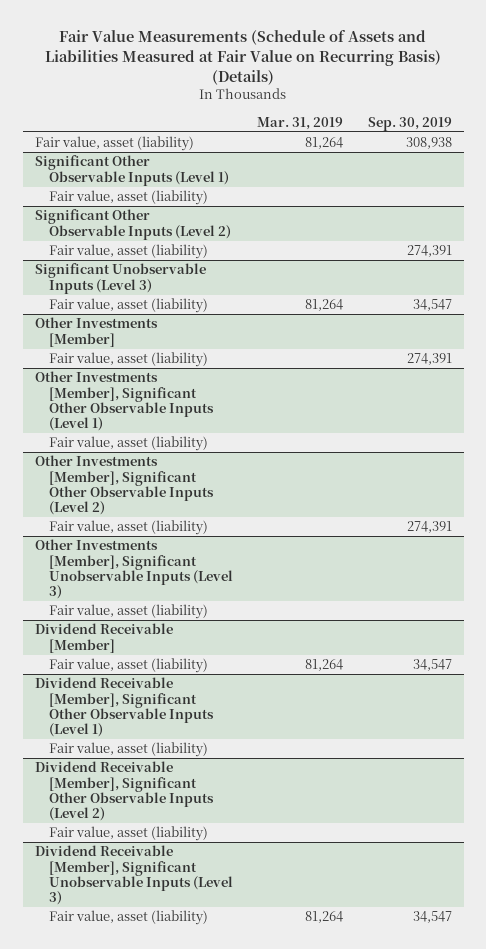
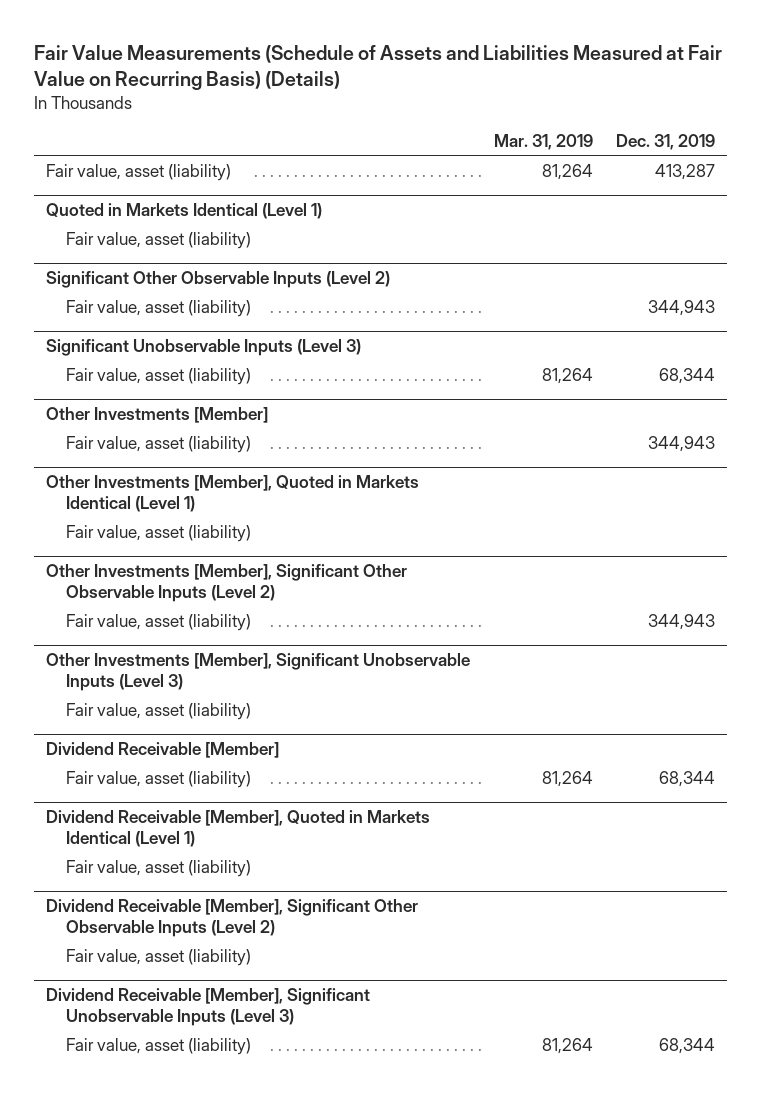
[367,116,452,131] Sep. 30, 2019 -> none
none -> [616,133,716,150] Dec. 31, 2019
[34,155,229,186] Significant Other Observable Inputs (Level 1) -> [46,203,323,220] Quoted in Markets Identical (Level 1)
[34,371,214,432] Other Investments [Member], Significant Other Observable Inputs (Level 1) -> none
[48,436,208,452] Fair value, asset (liability) -> none
none -> [46,475,420,512] Other Investments [Member], Quoted in Markets Identical (Level 1)
none -> [66,524,252,542] Fair value, asset (liability)
[34,677,214,738] Dividend Receivable [Member], Significant Other Observable Inputs (Level 1) -> none
[48,742,208,758] Fair value, asset (liability) -> none
none -> [46,810,431,847] Dividend Receivable [Member], Quoted in Markets Identical (Level 1)
none -> [66,859,252,877] Fair value, asset (liability)

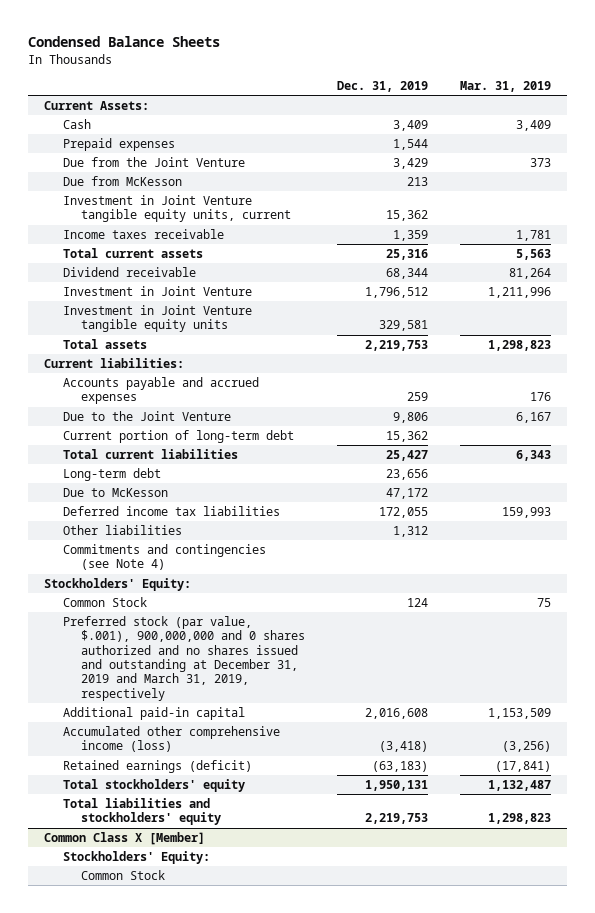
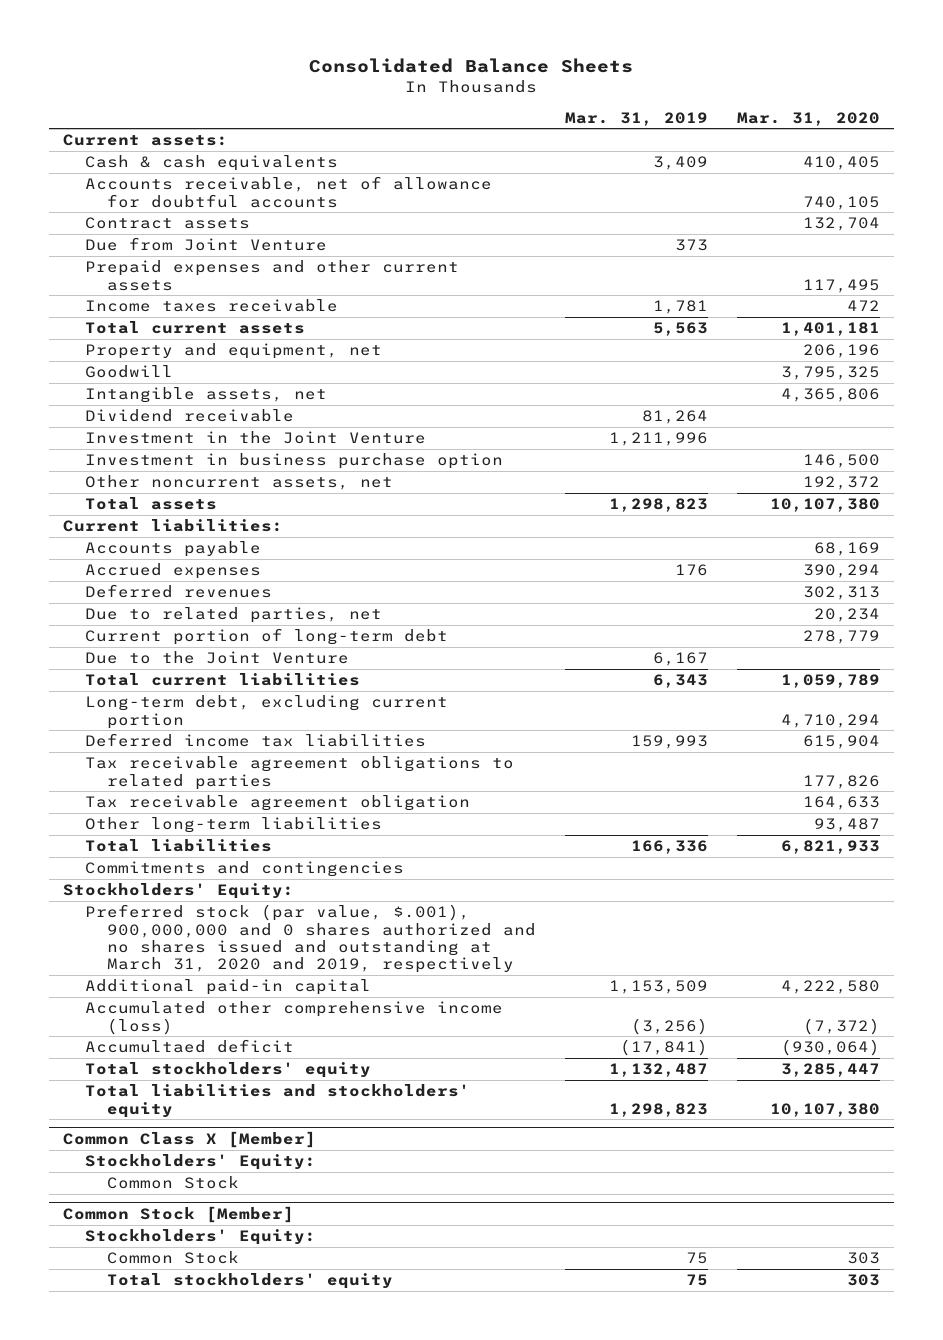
[28,36,221,48] Condensed Balance Sheets -> [309,57,634,73] Consolidated Balance Sheets
[336,81,428,93] Dec. 31, 2019 -> none
none -> [736,111,880,126] Mar. 31, 2020
[62,138,175,152] Prepaid expenses -> none
[62,176,182,187] Due from McKesson -> none
[62,195,292,223] Investment in Joint Venture tangible equity units, current -> none
[44,101,150,111] Current Assets: -> [62,134,228,147] Current assets:
[62,119,91,130] Cash -> [85,155,339,172] Cash & cash equivalents
none -> [85,176,493,208] Accounts receivable, net of allowance for doubtful accounts
none -> [85,217,251,230] Contract assets
[62,157,245,168] Due from the Joint Venture -> [85,237,328,252] Due from Joint Venture
none -> [85,260,460,291] Prepaid expenses and other current assets
none -> [85,343,383,360] Property and equipment, net
none -> [85,365,174,379] Goodwill
none -> [85,387,328,404] Intangible assets, net
[62,286,252,297] Investment in Joint Venture -> [85,431,427,445] Investment in the Joint Venture
[62,305,252,333] Investment in Joint Venture tangible equity units -> [85,453,504,470] Investment in business purchase option
none -> [85,475,394,491] Other noncurrent assets, net
none -> [85,541,262,558] Accounts payable
[62,377,259,405] Accounts payable and accrued expenses -> [85,563,262,580] Accrued expenses
none -> [85,584,273,599] Deferred revenues
none -> [85,607,383,624] Due to related parties, net
[62,411,231,422] Due to the Joint Venture -> [85,651,350,665] Due to the Joint Venture
[62,488,168,498] Due to McKesson -> none
[62,468,161,482] Long-term debt -> [85,695,449,729] Long-term debt, excluding current portion
none -> [85,756,515,790] Tax receivable agreement obligations to related parties
none -> [85,795,471,812] Tax receivable agreement obligation
[62,525,182,536] Other liabilities -> [85,817,383,834] Other long-term liabilities
none -> [85,839,273,853] Total liabilities
[62,544,266,571] Commitments and contingencies (see Note 4) -> [85,861,405,878] Commitments and contingencies
[62,597,147,608] Common Stock -> none
[62,616,306,701] Preferred stock (par value, $.001), 900,000,000 and 0 shares authorized and no shares issued and outstanding at December 31, 2019 and March 31, 2019, respectively -> [85,904,537,974] Preferred stock (par value, $.001), 900,000,000 and 0 shares authorized and no shares issued and outstanding at March 31, 2020 and 2019, respectively
[62,760,252,774] Retained earnings (deficit) -> [85,1039,295,1054] Accumultaed deficit
none -> [62,1205,294,1223] Common Stock [Member]
none -> [85,1229,317,1246] Stockholders' Equity:
none -> [107,1251,240,1265] Common Stock
none -> [107,1273,394,1290] Total stockholders' equity

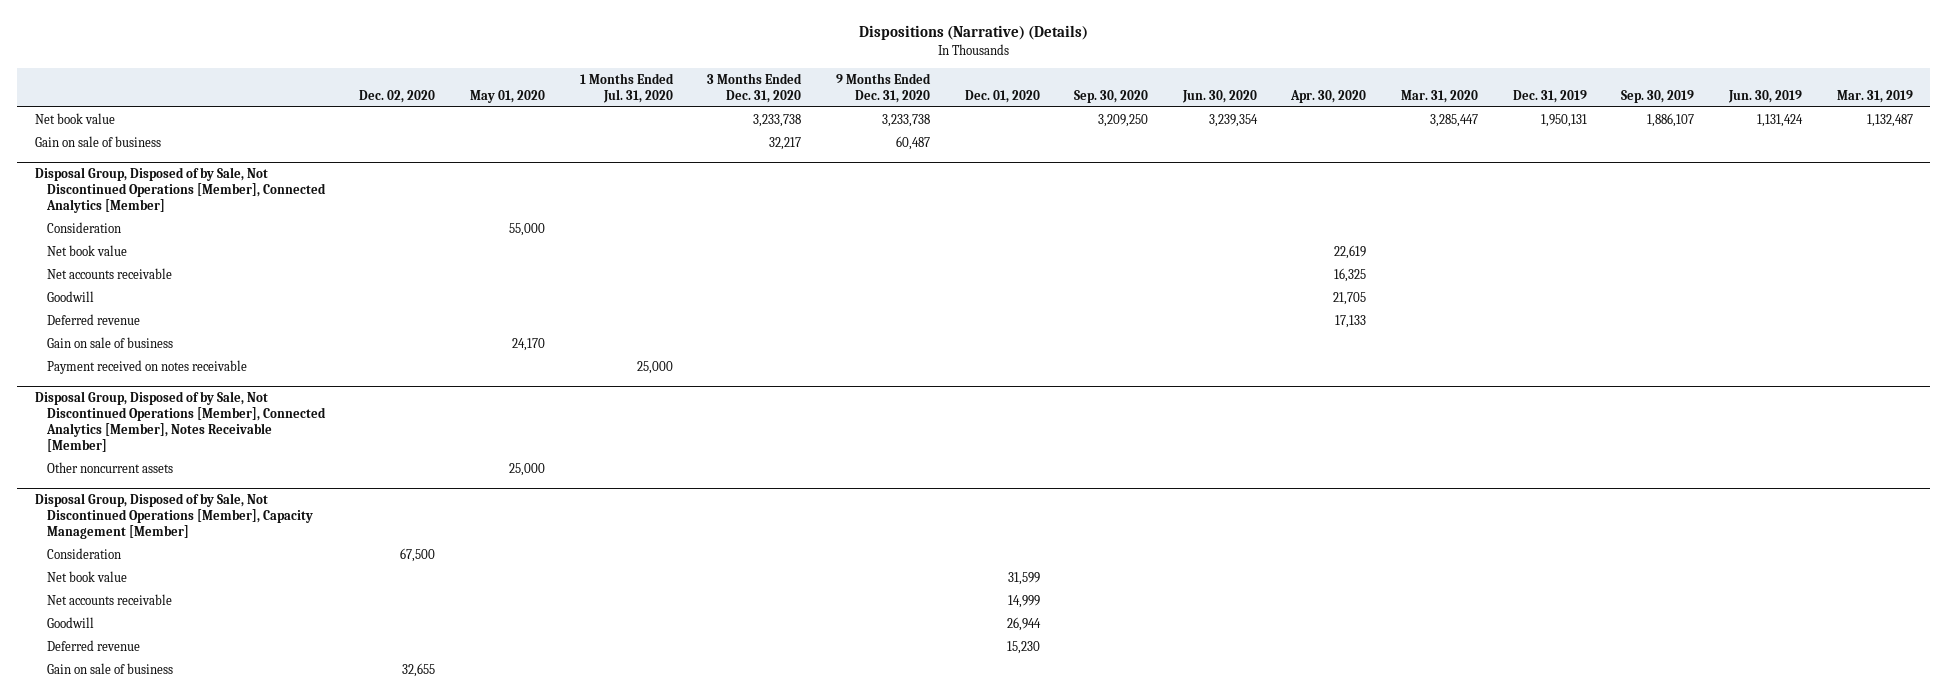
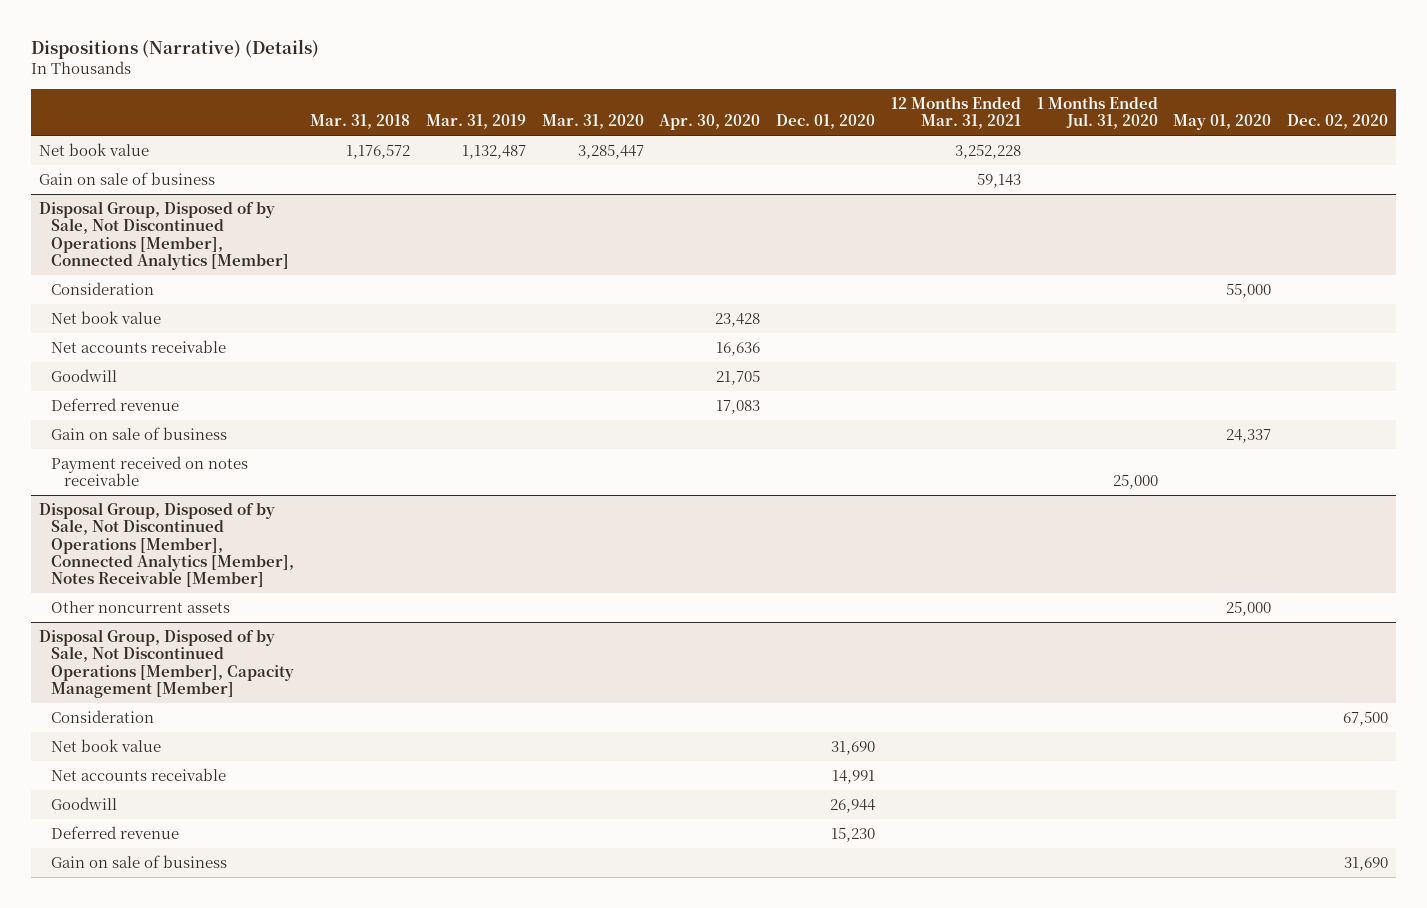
[707,72,803,103] 3 Months Ended Dec. 31, 2020 -> none
[835,72,931,103] 9 Months Ended Dec. 31, 2020 -> none
[1074,89,1149,103] Sep. 30, 2020 -> none
[1181,89,1257,103] Jun. 30, 2020 -> none
[1512,89,1587,103] Dec. 31, 2019 -> none
[1621,89,1695,103] Sep. 30, 2019 -> none
[1728,89,1803,103] Jun. 30, 2019 -> none
none -> [310,114,411,130] Mar. 31, 2018
none -> [890,96,1021,130] 12 Months Ended Mar. 31, 2021
[1334,244,1367,259] 22,619 -> [715,312,761,327] 23,428
[1334,267,1367,282] 16,325 -> [716,341,761,356] 16,636
[1335,314,1367,328] 17,133 -> [716,399,761,414] 17,083
[511,337,545,351] 24,170 -> [1226,428,1272,443] 24,337
[1007,571,1040,585] 31,599 -> [831,740,876,755] 31,690
[1007,594,1040,608] 14,999 -> [832,769,876,784] 14,991
[402,662,436,677] 32,655 -> [1344,856,1389,871] 31,690

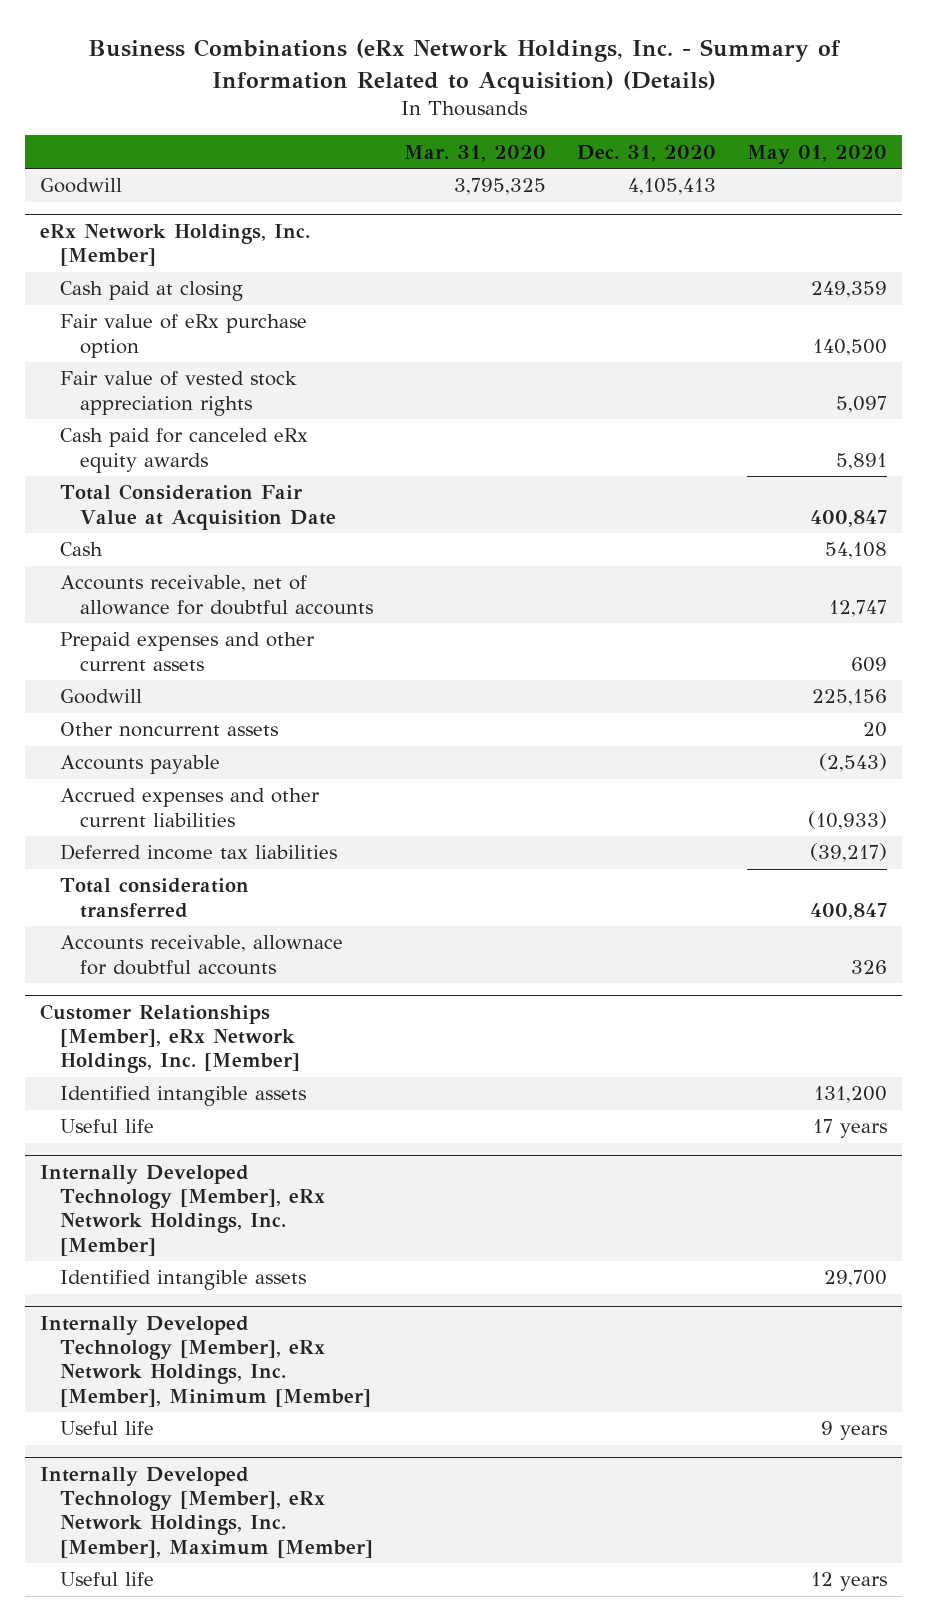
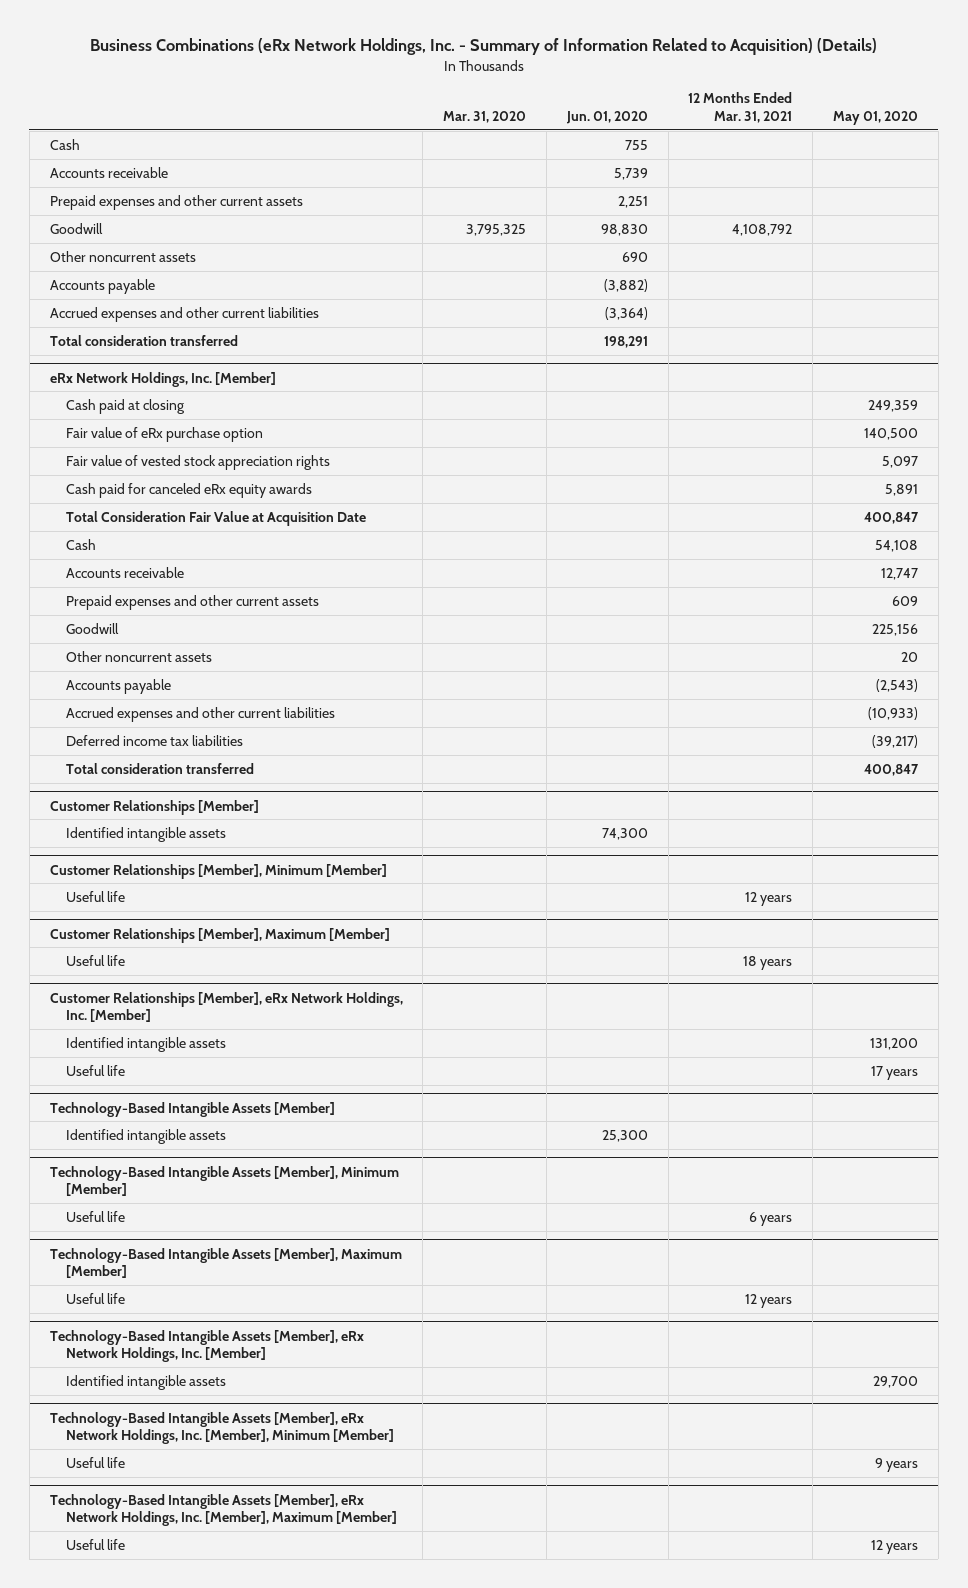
[577,144,717,162] Dec. 31, 2020 -> none
none -> [565,110,648,124] Jun. 01, 2020
none -> [688,92,793,123] 12 Months Ended Mar. 31, 2021
none -> [49,138,80,150] Cash
none -> [49,166,168,178] Accounts receivable
none -> [49,194,303,210] Prepaid expenses and other current assets
none -> [49,250,196,262] Other noncurrent assets
none -> [49,278,155,294] Accounts payable
none -> [49,306,319,322] Accrued expenses and other current liabilities
none -> [49,334,238,346] Total consideration transferred
[60,575,374,615] Accounts receivable, net of allowance for doubtful accounts -> [65,566,184,578] Accounts receivable
[60,935,344,975] Accounts receivable, allownace for doubtful accounts -> none
none -> [49,799,259,815] Customer Relationships [Member]
none -> [65,826,226,842] Identified intangible assets
none -> [49,863,387,879] Customer Relationships [Member], Minimum [Member]
none -> [65,890,125,902] Useful life
none -> [49,927,390,943] Customer Relationships [Member], Maximum [Member]
none -> [65,954,125,966] Useful life
none -> [49,1101,335,1117] Technology-Based Intangible Assets [Member]
none -> [65,1128,226,1144] Identified intangible assets
none -> [49,1165,399,1197] Technology-Based Intangible Assets [Member], Minimum [Member]
none -> [65,1210,125,1222] Useful life
none -> [49,1247,402,1279] Technology-Based Intangible Assets [Member], Maximum [Member]
none -> [65,1292,125,1304] Useful life
[40,1164,326,1256] Internally Developed Technology [Member], eRx Network Holdings, Inc. [Member] -> [49,1329,364,1363] Technology-Based Intangible Assets [Member], eRx Network Holdings, Inc. [Member]
[40,1315,372,1407] Internally Developed Technology [Member], eRx Network Holdings, Inc. [Member], Minimum [Member] -> [49,1411,394,1445] Technology-Based Intangible Assets [Member], eRx Network Holdings, Inc. [Member], Minimum [Member]
[40,1466,374,1558] Internally Developed Technology [Member], eRx Network Holdings, Inc. [Member], Maximum [Member] -> [49,1493,397,1527] Technology-Based Intangible Assets [Member], eRx Network Holdings, Inc. [Member], Maximum [Member]

